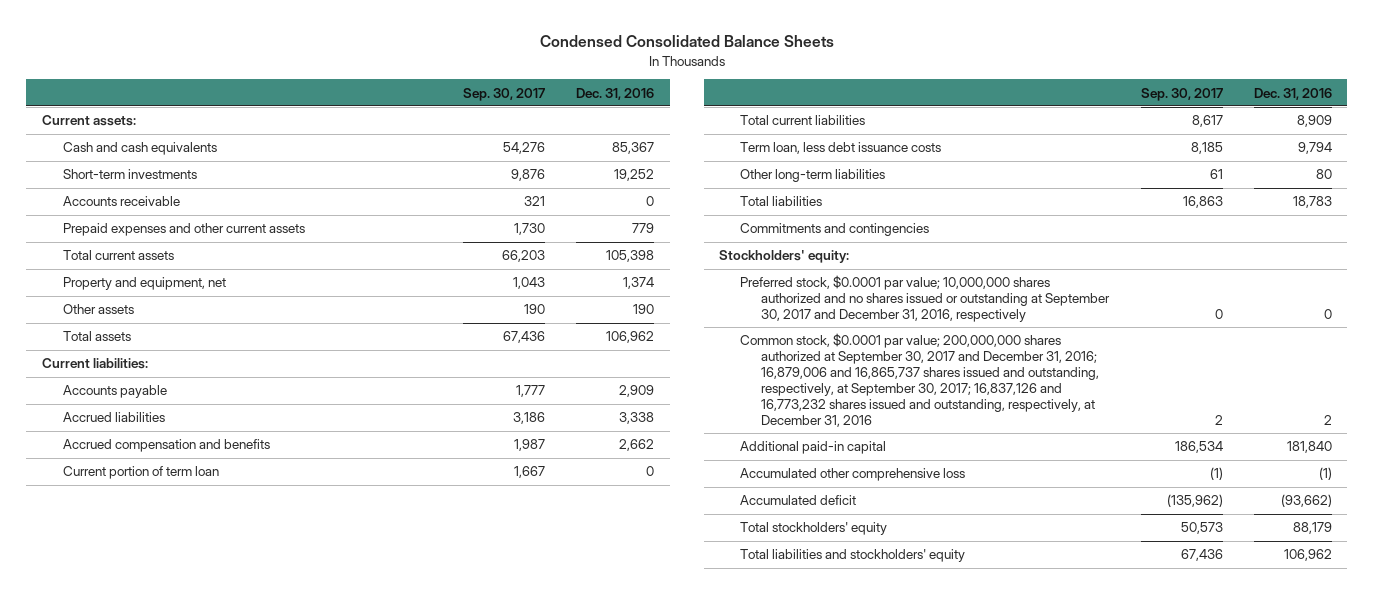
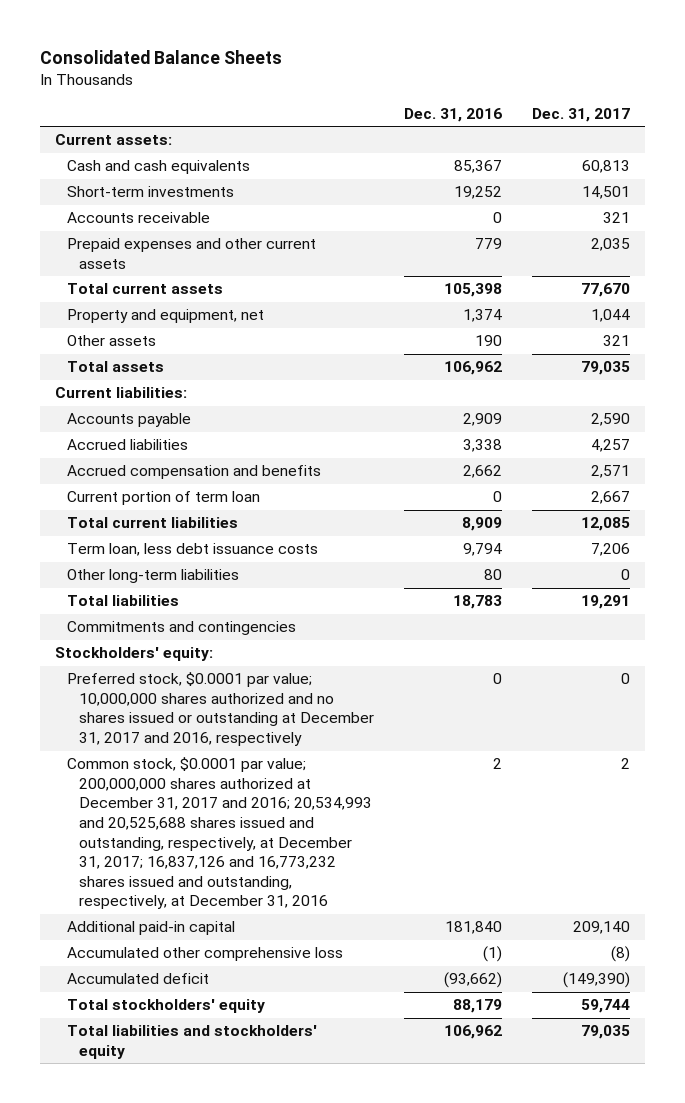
[539,35,834,48] Condensed Consolidated Balance Sheets -> [40,50,283,65] Consolidated Balance Sheets
[462,87,545,101] Sep. 30, 2017 -> none
none -> [531,107,630,122] Dec. 31, 2017
[740,275,1111,322] Preferred stock, $0.0001 par value; 10,000,000 shares authorized and no shares issued or outstanding at September 30, 2017 and December 31, 2016, respectively -> [67,672,374,747] Preferred stock, $0.0001 par value; 10,000,000 shares authorized and no shares issued or outstanding at December 31, 2017 and 2016, respectively
[740,333,1100,427] Common stock, $0.0001 par value; 200,000,000 shares authorized at September 30, 2017 and December 31, 2016; 16,879,006 and 16,865,737 shares issued and outstanding, respectively, at September 30, 2017; 16,837,126 and 16,773,232 shares issued and outstanding, respectively, at December 31, 2016 -> [67,757,372,910] Common stock, $0.0001 par value; 200,000,000 shares authorized at December 31, 2017 and 2016; 20,534,993 and 20,525,688 shares issued and outstanding, respectively, at December 31, 2017; 16,837,126 and 16,773,232 shares issued and outstanding, respectively, at December 31, 2016

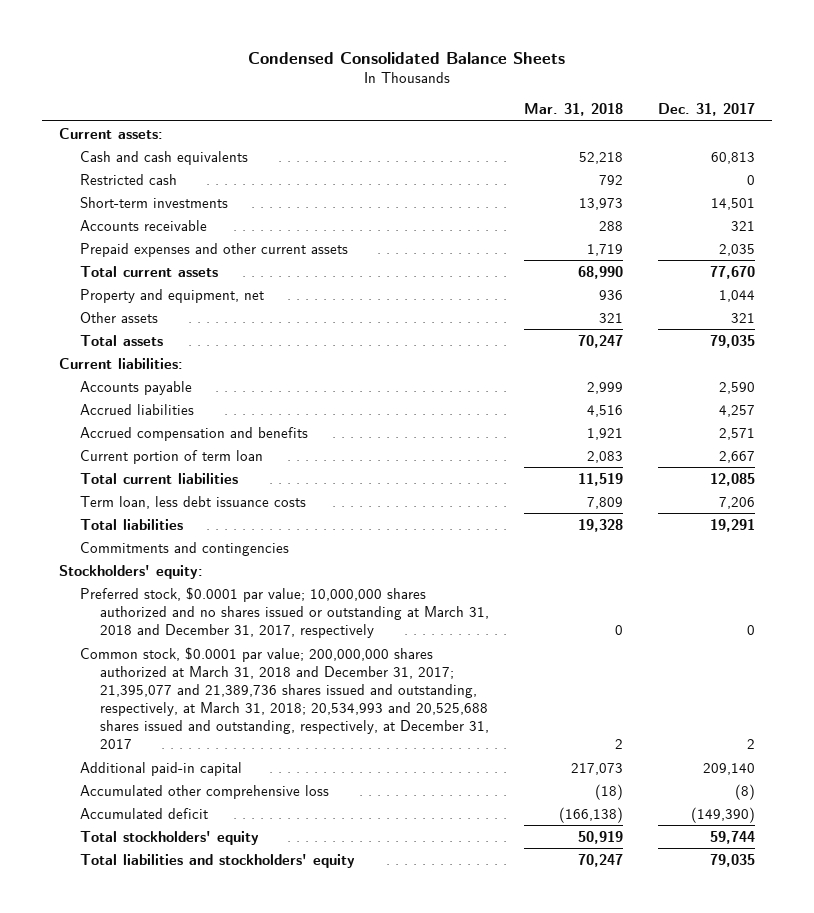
[40,50,283,65] Consolidated Balance Sheets -> [247,51,565,64] Condensed Consolidated Balance Sheets
[403,107,502,122] Dec. 31, 2016 -> none
none -> [524,103,624,117] Mar. 31, 2018
none -> [79,173,177,185] Restricted cash
[67,569,240,584] Other long-term liabilities -> none
[67,672,374,747] Preferred stock, $0.0001 par value; 10,000,000 shares authorized and no shares issued or outstanding at December 31, 2017 and 2016, respectively -> [79,586,490,638] Preferred stock, $0.0001 par value; 10,000,000 shares authorized and no shares issued or outstanding at March 31, 2018 and December 31, 2017, respectively
[67,757,372,910] Common stock, $0.0001 par value; 200,000,000 shares authorized at December 31, 2017 and 2016; 20,534,993 and 20,525,688 shares issued and outstanding, respectively, at December 31, 2017; 16,837,126 and 16,773,232 shares issued and outstanding, respectively, at December 31, 2016 -> [79,646,490,750] Common stock, $0.0001 par value; 200,000,000 shares authorized at March 31, 2018 and December 31, 2017; 21,395,077 and 21,389,736 shares issued and outstanding, respectively, at March 31, 2018; 20,534,993 and 20,525,688 shares issued and outstanding, respectively, at December 31, 2017

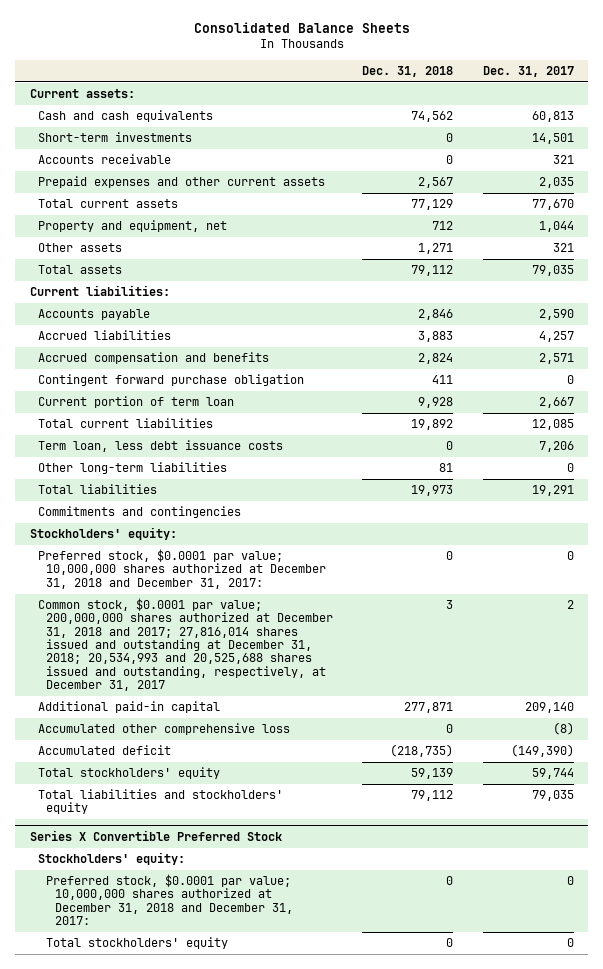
[247,51,565,64] Condensed Consolidated Balance Sheets -> [193,21,410,33] Consolidated Balance Sheets
[524,103,624,117] Mar. 31, 2018 -> none
none -> [362,65,454,77] Dec. 31, 2018
[79,173,177,185] Restricted cash -> none
none -> [38,374,305,387] Contingent forward purchase obligation
none -> [38,462,228,475] Other long-term liabilities
[79,586,490,638] Preferred stock, $0.0001 par value; 10,000,000 shares authorized and no shares issued or outstanding at March 31, 2018 and December 31, 2017, respectively -> [38,549,327,589] Preferred stock, $0.0001 par value; 10,000,000 shares authorized at December 31, 2018 and December 31, 2017:
[79,646,490,750] Common stock, $0.0001 par value; 200,000,000 shares authorized at March 31, 2018 and December 31, 2017; 21,395,077 and 21,389,736 shares issued and outstanding, respectively, at March 31, 2018; 20,534,993 and 20,525,688 shares issued and outstanding, respectively, at December 31, 2017 -> [38,598,334,691] Common stock, $0.0001 par value; 200,000,000 shares authorized at December 31, 2018 and 2017; 27,816,014 shares issued and outstanding at December 31, 2018; 20,534,993 and 20,525,688 shares issued and outstanding, respectively, at December 31, 2017
none -> [29,829,282,841] Series X Convertible Preferred Stock
none -> [38,852,186,866] Stockholders' equity:
none -> [46,874,293,925] Preferred stock, $0.0001 par value; 10,000,000 shares authorized at December 31, 2018 and December 31, 2017:
none -> [46,937,229,950] Total stockholders' equity

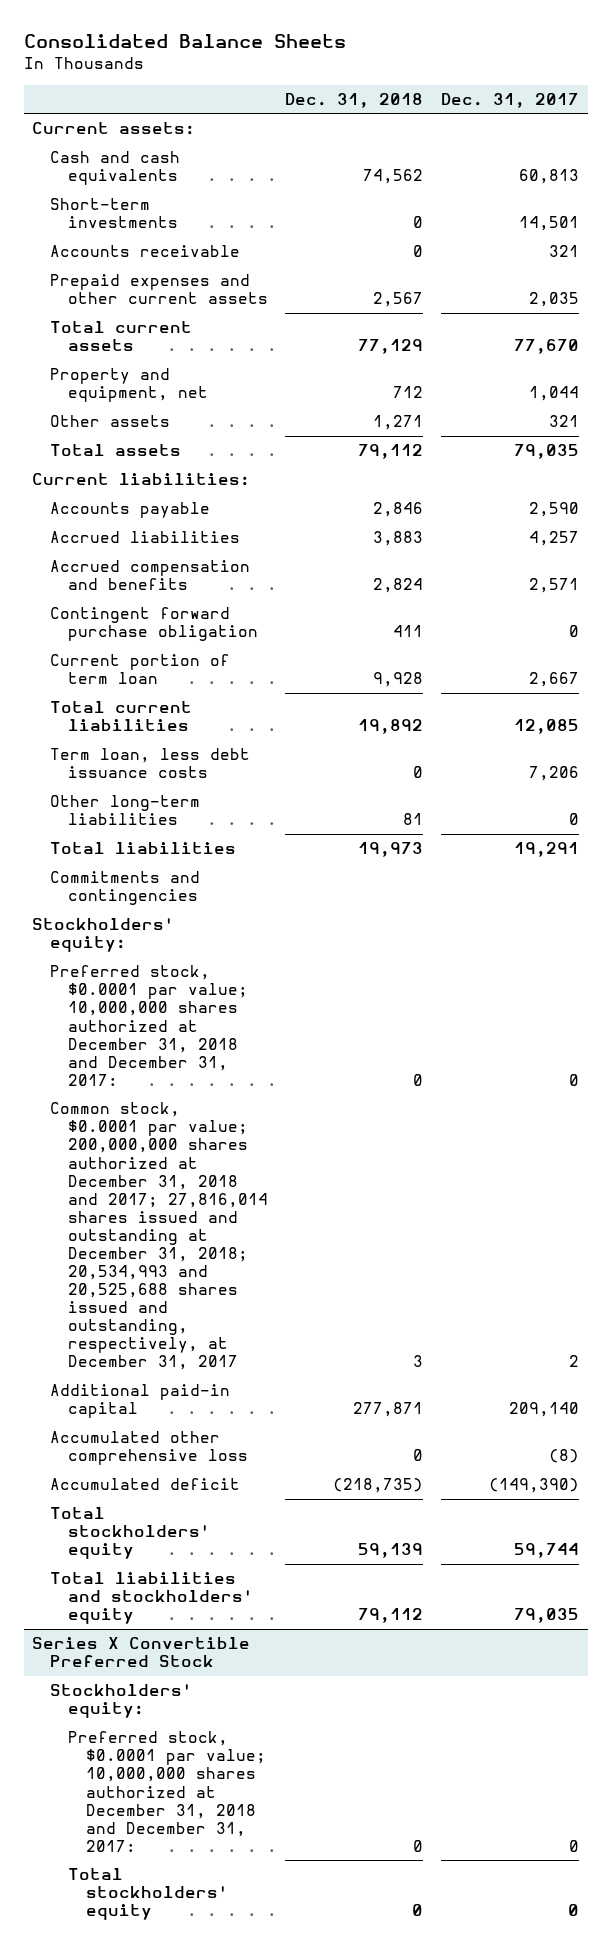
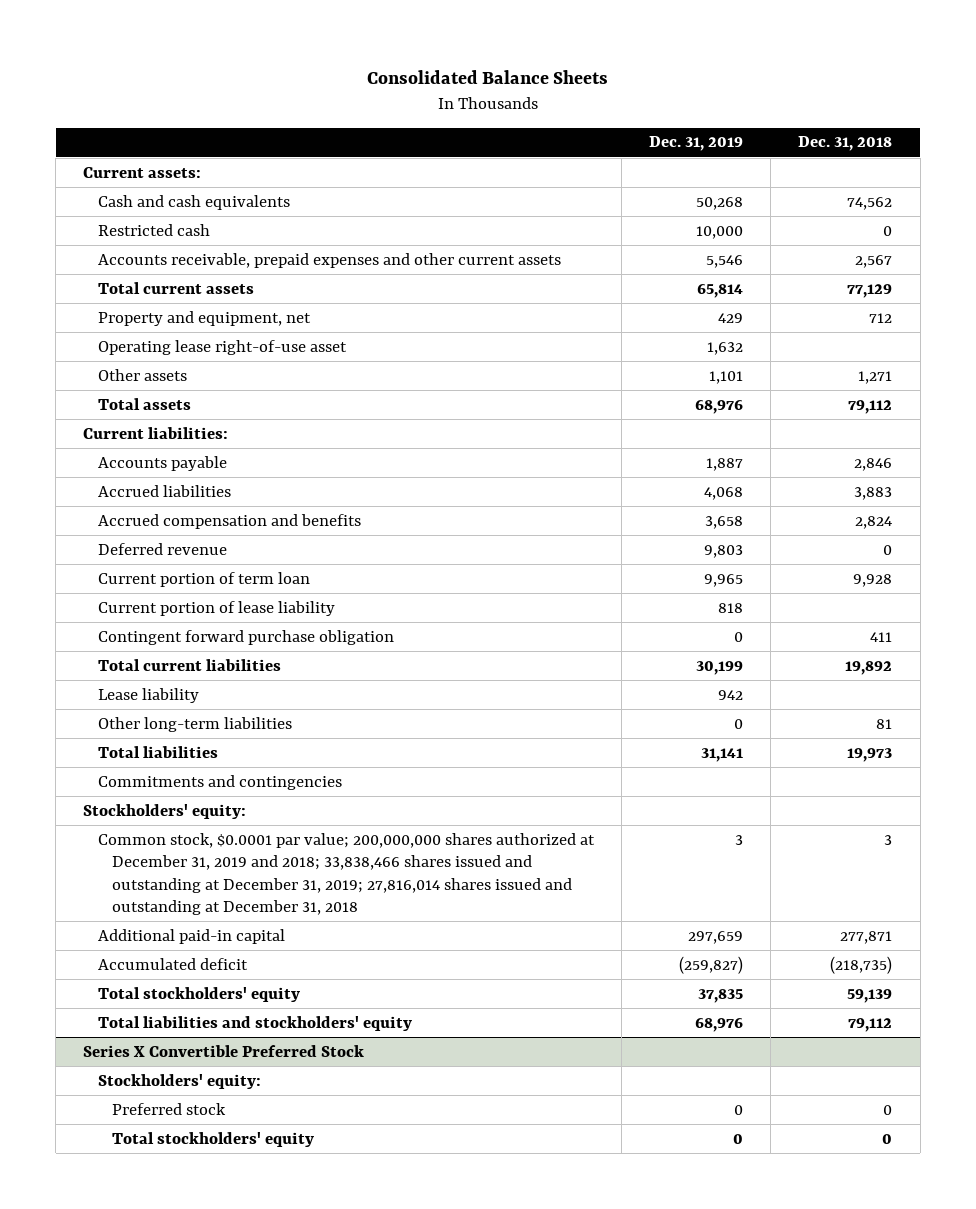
[440,93,579,109] Dec. 31, 2017 -> none
none -> [649,136,744,152] Dec. 31, 2019
[50,198,178,229] Short-term investments -> none
[50,245,241,258] Accounts receivable -> none
none -> [97,223,210,236] Restricted cash
[50,274,268,305] Prepaid expenses and other current assets -> [97,252,561,268] Accounts receivable, prepaid expenses and other current assets
none -> [97,339,347,355] Operating lease right-of-use asset
none -> [97,542,227,555] Deferred revenue
none -> [97,600,335,616] Current portion of lease liability
[50,607,258,642] Contingent forward purchase obligation -> [97,629,394,645] Contingent forward purchase obligation
[50,748,251,779] Term loan, less debt issuance costs -> none
none -> [97,687,199,703] Lease liability
[50,965,248,1086] Preferred stock, $0.0001 par value; 10,000,000 shares authorized at December 31, 2018 and December 31, 2017: -> none
[50,1102,268,1371] Common stock, $0.0001 par value; 200,000,000 shares authorized at December 31, 2018 and 2017; 27,816,014 shares issued and outstanding at December 31, 2018; 20,534,993 and 20,525,688 shares issued and outstanding, respectively, at December 31, 2017 -> [97,832,595,916] Common stock, $0.0001 par value; 200,000,000 shares authorized at December 31, 2019 and 2018; 33,838,466 shares issued and outstanding at December 31, 2019; 27,816,014 shares issued and outstanding at December 31, 2018
[50,1431,248,1466] Accumulated other comprehensive loss -> none
[67,1731,266,1852] Preferred stock, $0.0001 par value; 10,000,000 shares authorized at December 31, 2018 and December 31, 2017: -> [112,1102,227,1115] Preferred stock

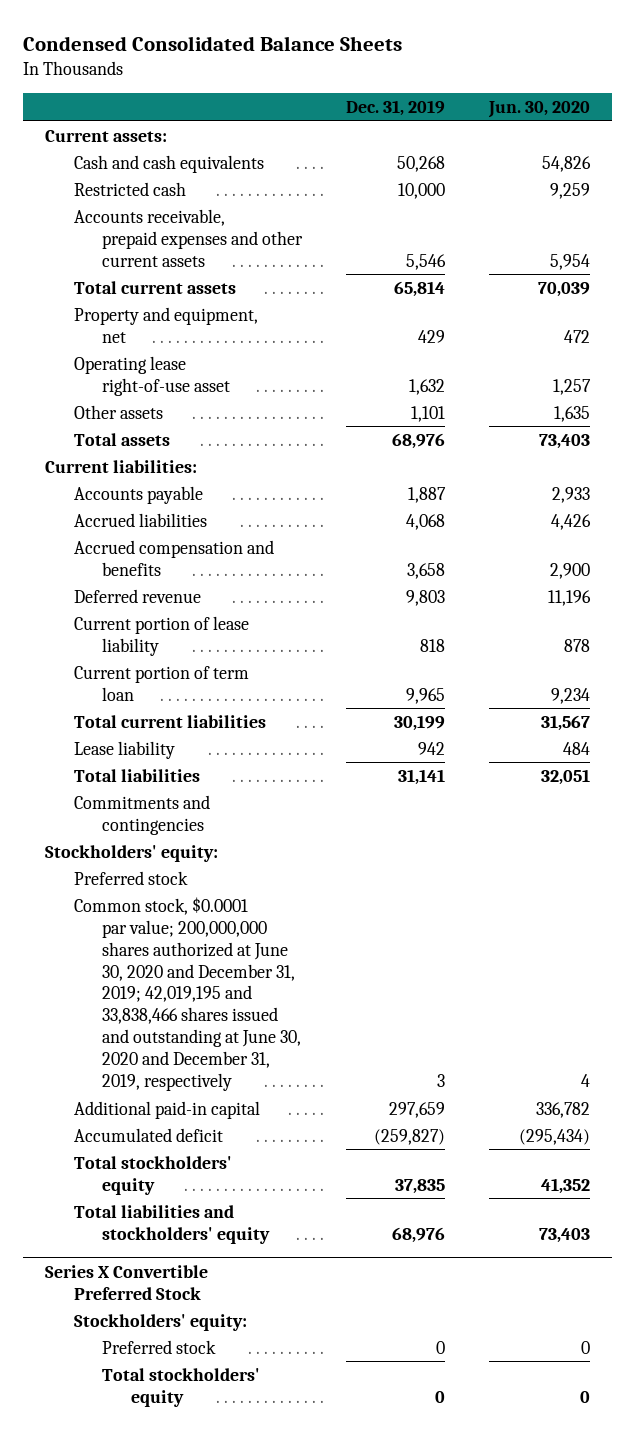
[366,70,608,85] Consolidated Balance Sheets -> [23,36,403,52] Condensed Consolidated Balance Sheets
[798,136,893,152] Dec. 31, 2018 -> none
none -> [487,101,590,119] Jun. 30, 2020
[97,629,394,645] Contingent forward purchase obligation -> none
[97,571,310,587] Current portion of term loan -> [73,665,249,701] Current portion of term loan
[97,716,292,732] Other long-term liabilities -> none
none -> [73,870,188,885] Preferred stock
[97,832,595,916] Common stock, $0.0001 par value; 200,000,000 shares authorized at December 31, 2019 and 2018; 33,838,466 shares issued and outstanding at December 31, 2019; 27,816,014 shares issued and outstanding at December 31, 2018 -> [73,896,302,1092] Common stock, $0.0001 par value; 200,000,000 shares authorized at June 30, 2020 and December 31, 2019; 42,019,195 and 33,838,466 shares issued and outstanding at June 30, 2020 and December 31, 2019, respectively

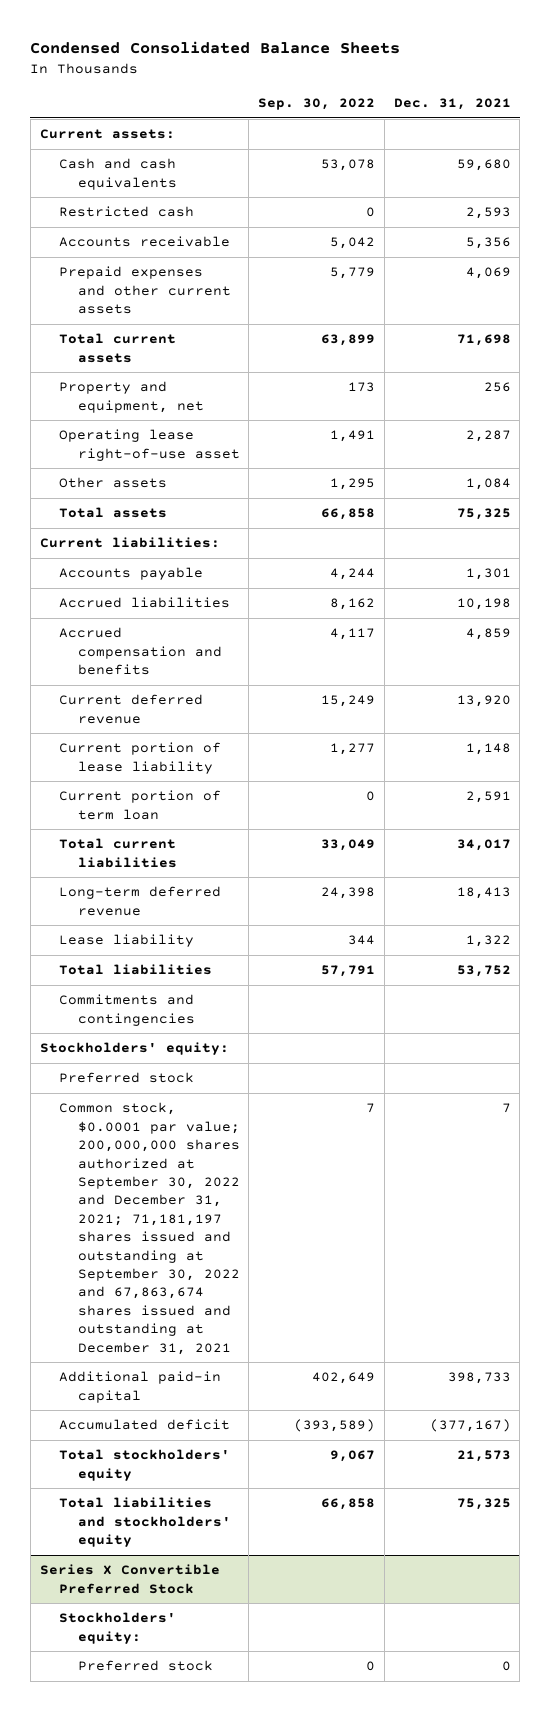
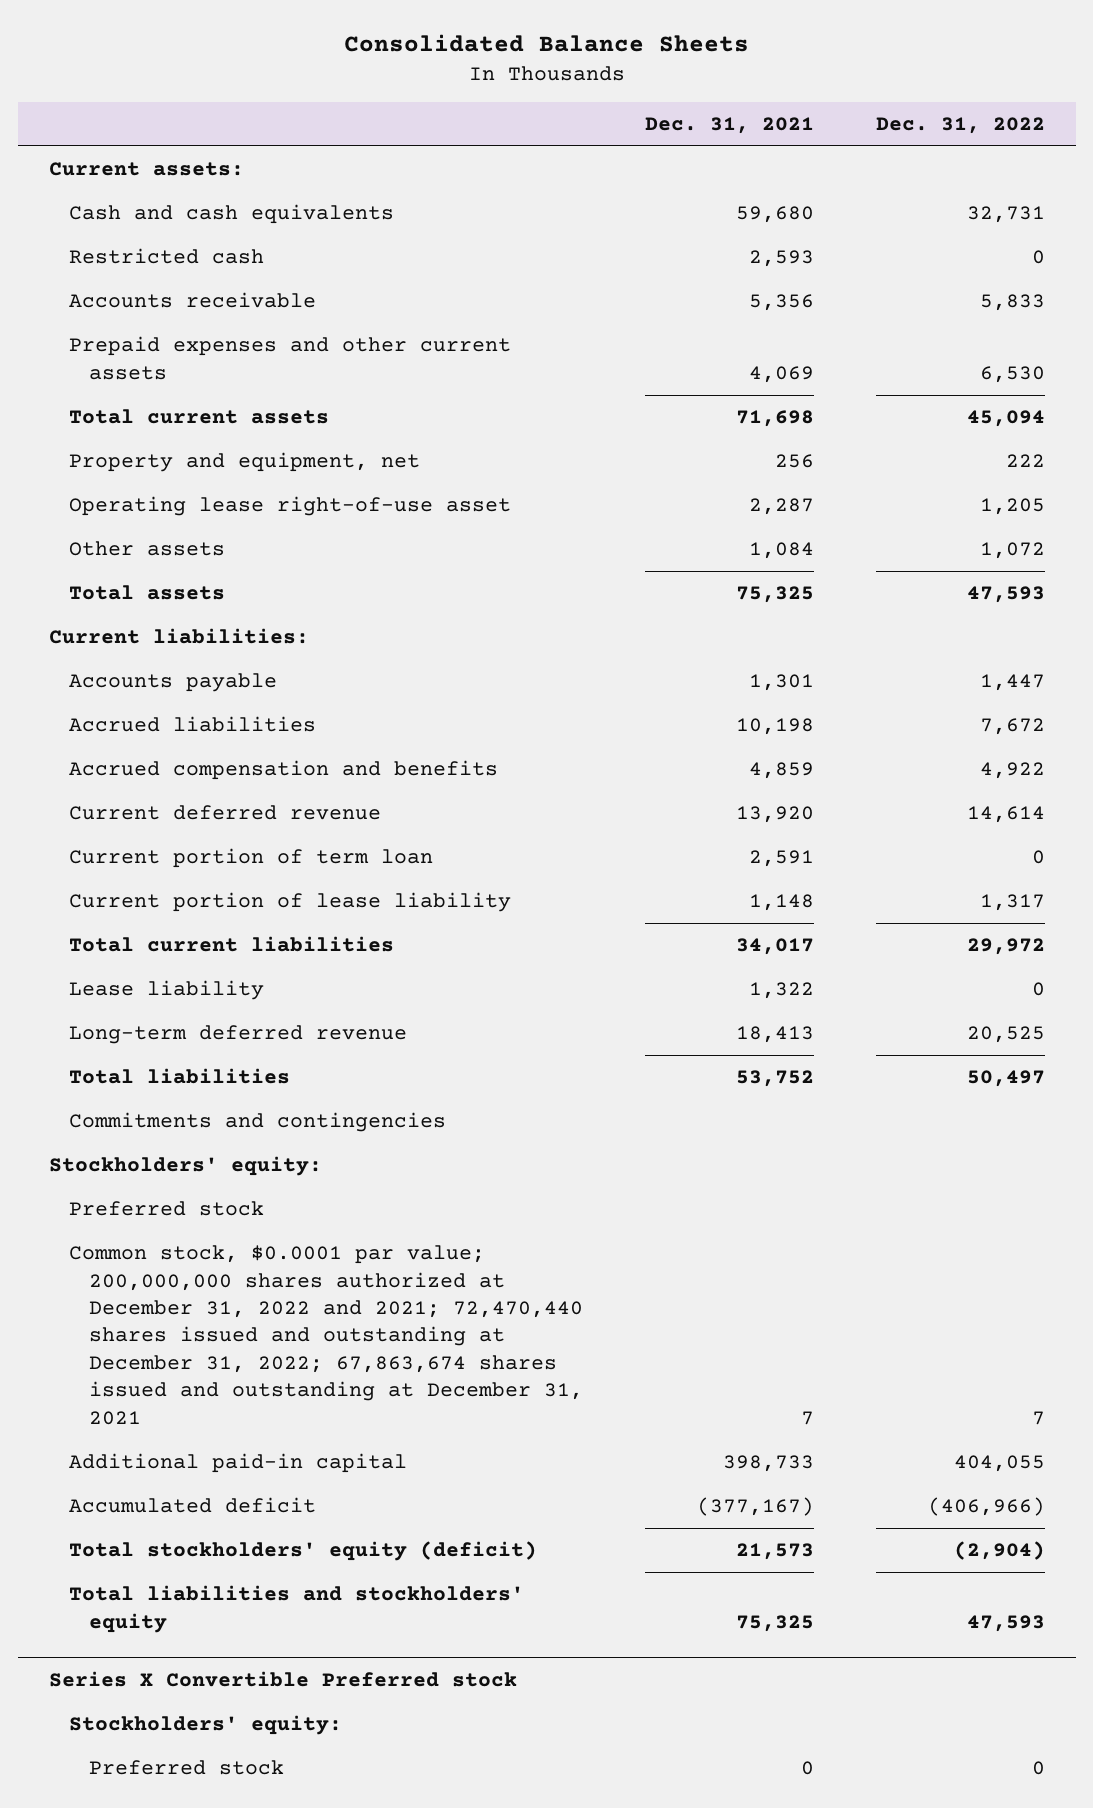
[30,41,401,55] Condensed Consolidated Balance Sheets -> [343,34,749,53] Consolidated Balance Sheets
[258,98,376,111] Sep. 30, 2022 -> none
none -> [875,116,1045,134] Dec. 31, 2022
[58,742,221,774] Current portion of lease liability -> [68,892,511,913] Current portion of lease liability
[58,886,221,916] Long-term deferred revenue -> [68,1025,407,1045] Long-term deferred revenue
[58,1102,240,1355] Common stock, $0.0001 par value; 200,000,000 shares authorized at September 30, 2022 and December 31, 2021; 71,181,197 shares issued and outstanding at September 30, 2022 and 67,863,674 shares issued and outstanding at December 31, 2021 -> [68,1245,583,1425] Common stock, $0.0001 par value; 200,000,000 shares authorized at December 31, 2022 and 2021; 72,470,440 shares issued and outstanding at December 31, 2022; 67,863,674 shares issued and outstanding at December 31, 2021
[58,1449,230,1481] Total stockholders' equity -> [68,1541,537,1562] Total stockholders' equity (deficit)
[39,1564,220,1594] Series X Convertible Preferred Stock -> [48,1671,517,1688] Series X Convertible Preferred stock

